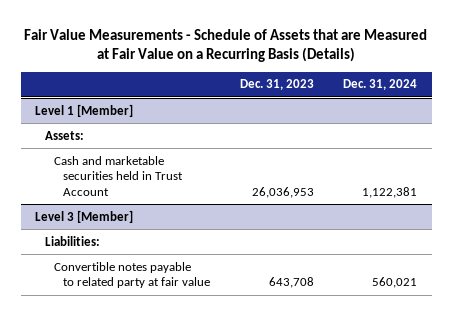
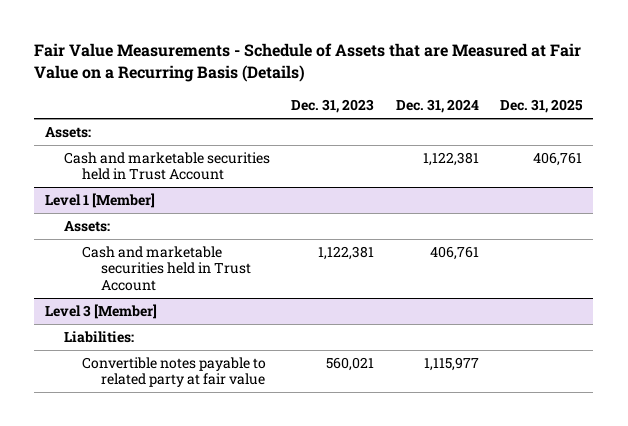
none -> [500,99,584,114] Dec. 31, 2025
none -> [45,127,92,139] Assets:
none -> [63,152,270,181] Cash and marketable securities held in Trust Account
[251,186,314,198] 26,036,953 -> [318,246,375,261] 1,122,381
[362,186,418,198] 1,122,381 -> [429,246,479,261] 406,761
[268,277,314,289] 643,708 -> [326,357,375,372] 560,021
[372,277,418,289] 560,021 -> [423,357,479,372] 1,115,977

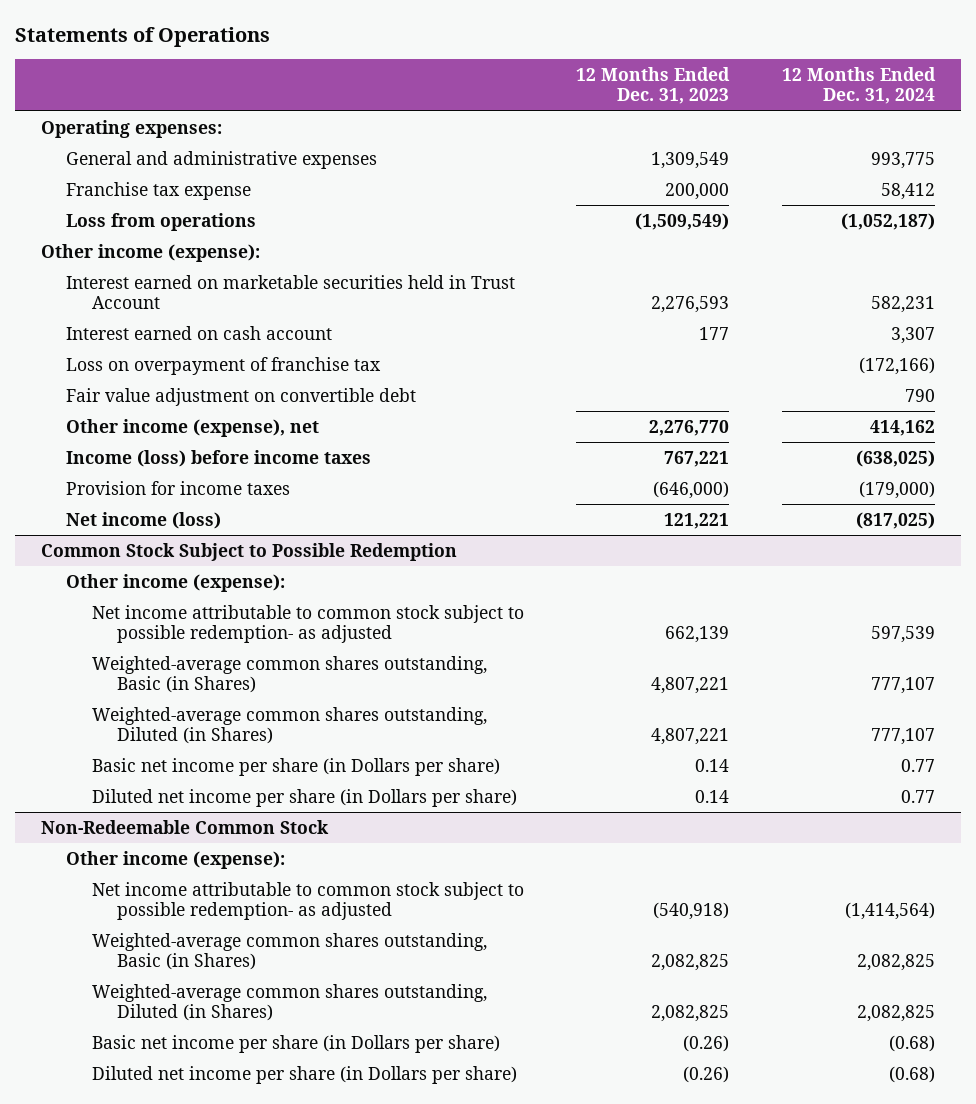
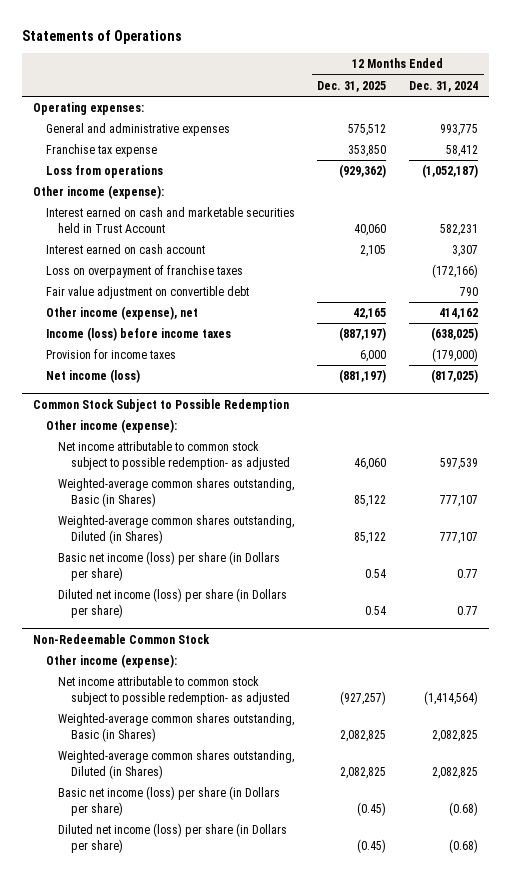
[576,67,731,105] 12 Months Ended Dec. 31, 2023 -> none
none -> [317,80,387,92] Dec. 31, 2025
[66,274,516,310] Interest earned on marketable securities held in Trust Account -> [45,207,295,233] Interest earned on cash and marketable securities held in Trust Account
[66,356,382,375] Loss on overpayment of franchise tax -> [45,265,243,279] Loss on overpayment of franchise taxes
[91,757,500,776] Basic net income per share (in Dollars per share) -> [58,551,281,581] Basic net income (loss) per share (in Dollars per share)
[91,788,517,807] Diluted net income per share (in Dollars per share) -> [58,588,288,618] Diluted net income (loss) per share (in Dollars per share)
[91,1034,500,1053] Basic net income per share (in Dollars per share) -> [58,786,281,816] Basic net income (loss) per share (in Dollars per share)
[91,1065,517,1084] Diluted net income per share (in Dollars per share) -> [58,823,288,853] Diluted net income (loss) per share (in Dollars per share)

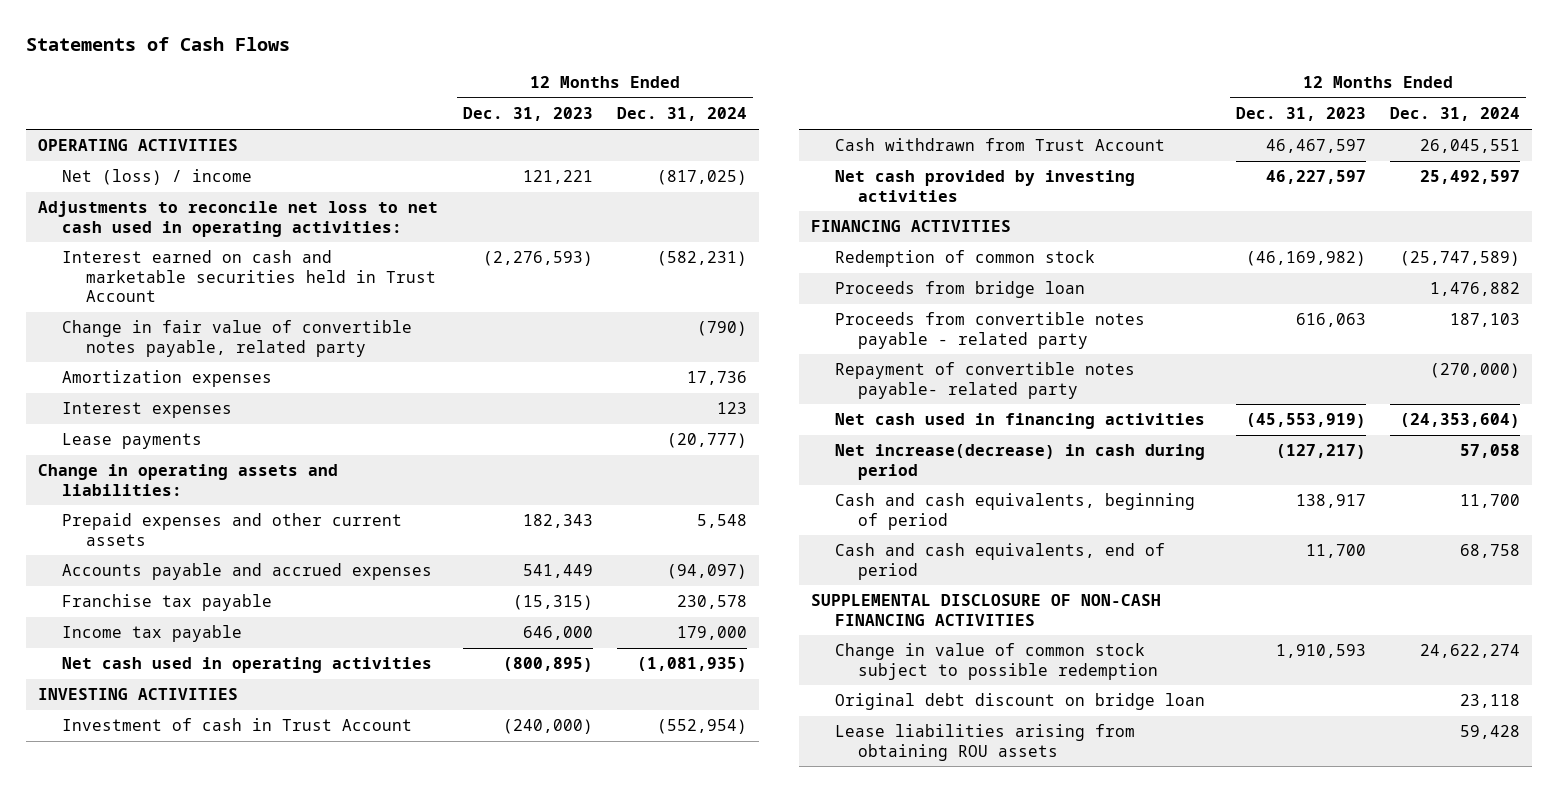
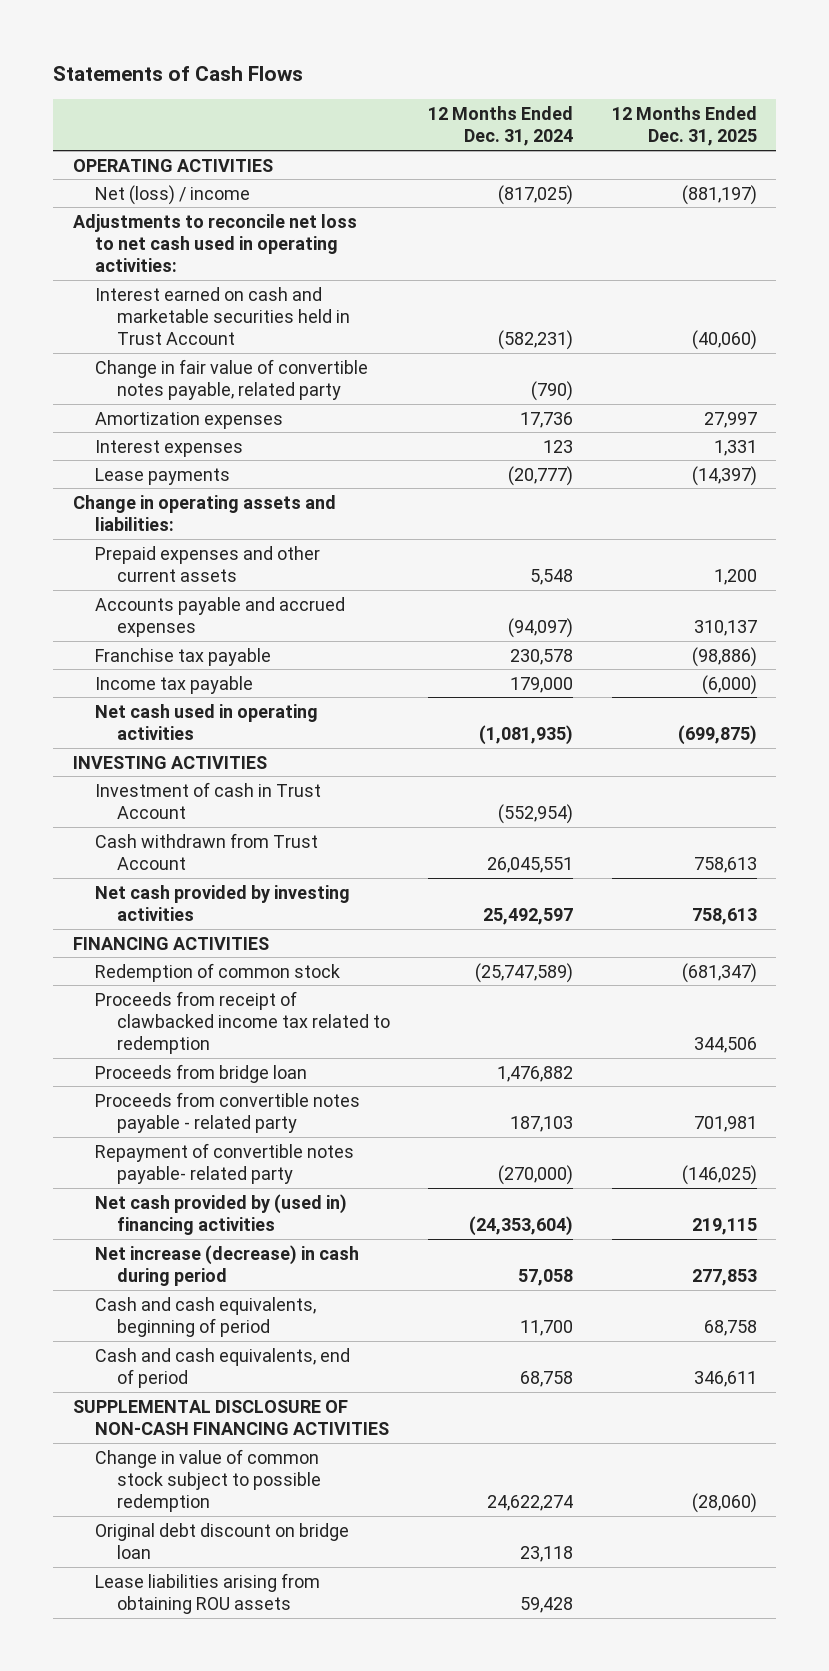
[462,107,593,122] Dec. 31, 2023 -> none
none -> [611,106,757,147] 12 Months Ended Dec. 31, 2025
none -> [94,990,390,1055] Proceeds from receipt of clawbacked income tax related to redemption
[834,413,1205,430] Net cash used in financing activities -> [94,1193,347,1235] Net cash provided by (used in) financing activities
[834,444,1205,480] Net increase(decrease) in cash during period -> [94,1244,359,1286] Net increase (decrease) in cash during period

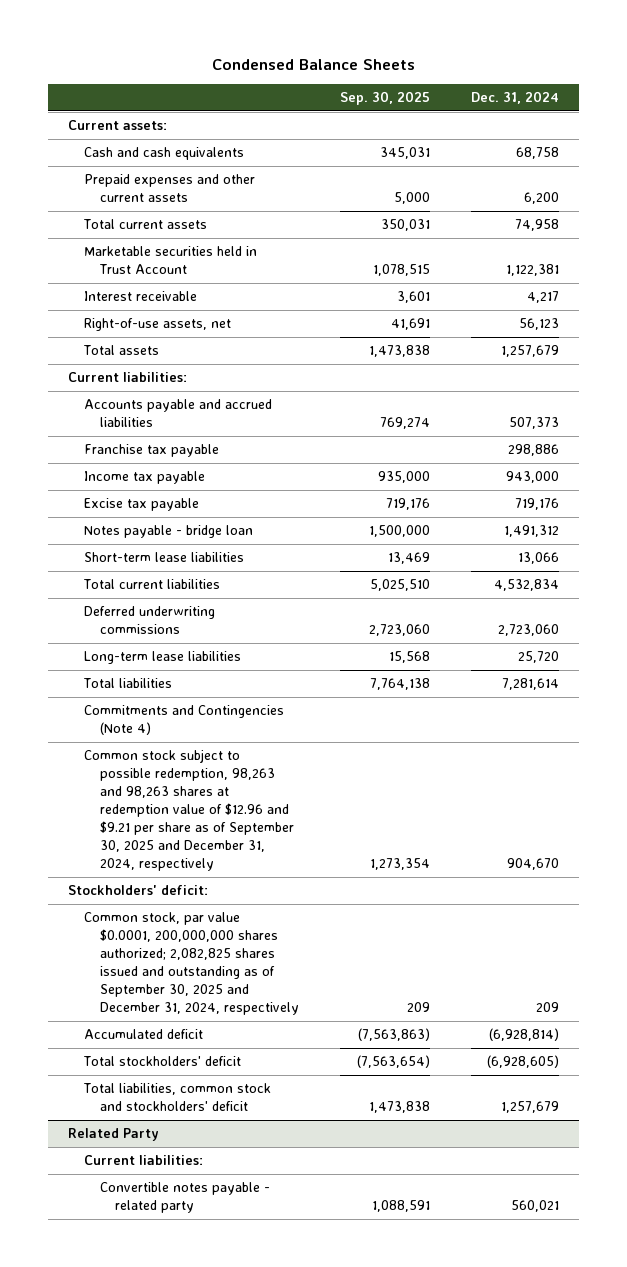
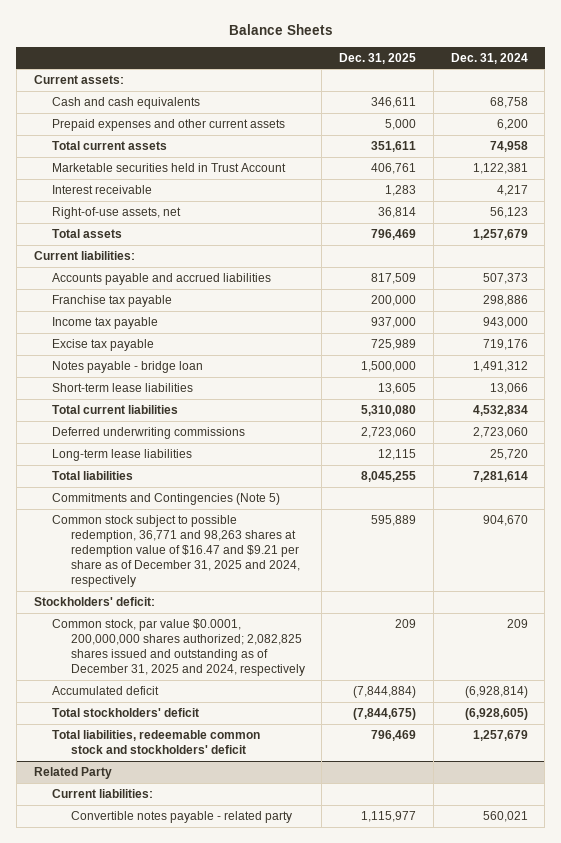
[211,58,415,70] Condensed Balance Sheets -> [228,23,333,35] Balance Sheets
[339,91,430,106] Sep. 30, 2025 -> none
none -> [339,52,417,64] Dec. 31, 2025
[83,705,284,736] Commitments and Contingencies (Note 4) -> [52,492,281,505] Commitments and Contingencies (Note 5)
[83,749,294,872] Common stock subject to possible redemption, 98,263 and 98,263 shares at redemption value of $12.96 and $9.21 per share as of September 30, 2025 and December 31, 2024, respectively -> [52,514,300,587] Common stock subject to possible redemption, 36,771 and 98,263 shares at redemption value of $16.47 and $9.21 per share as of December 31, 2025 and 2024, respectively
[83,912,299,1016] Common stock, par value $0.0001, 200,000,000 shares authorized; 2,082,825 shares issued and outstanding as of September 30, 2025 and December 31, 2024, respectively -> [52,618,305,676] Common stock, par value $0.0001, 200,000,000 shares authorized; 2,082,825 shares issued and outstanding as of December 31, 2025 and 2024, respectively
[82,1083,271,1112] Total liabilities, common stock and stockholders' deficit -> [52,729,261,754] Total liabilities, redeemable common stock and stockholders' deficit

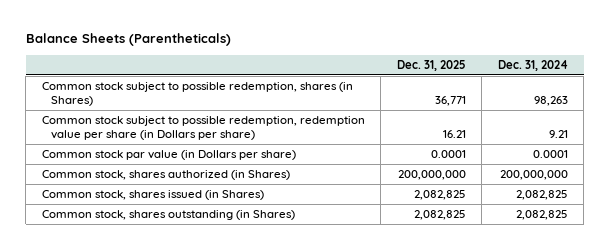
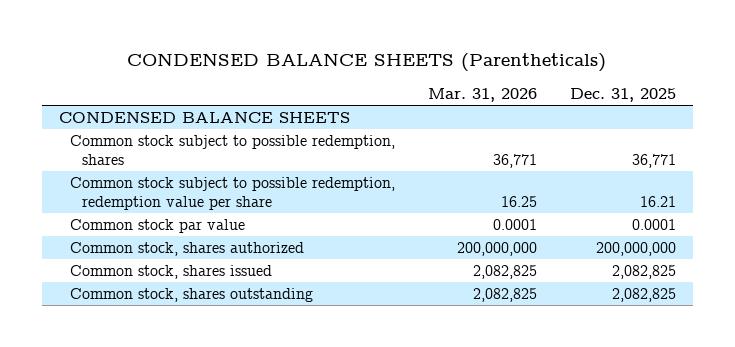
[25,33,231,47] Balance Sheets (Parentheticals) -> [127,53,607,73] CONDENSED BALANCE SHEETS (Parentheticals)
[497,59,568,71] Dec. 31, 2024 -> none
none -> [428,87,538,102] Mar. 31, 2026
none -> [58,111,350,123] CONDENSED BALANCE SHEETS
[41,82,353,106] Common stock subject to possible redemption, shares (in Shares) -> [70,134,396,166] Common stock subject to possible redemption, shares
[41,116,365,140] Common stock subject to possible redemption, redemption value per share (in Dollars per share) -> [70,176,396,211] Common stock subject to possible redemption, redemption value per share
[41,150,296,161] Common stock par value (in Dollars per share) -> [70,218,246,233] Common stock par value
[41,170,290,181] Common stock, shares authorized (in Shares) -> [70,241,305,256] Common stock, shares authorized
[41,190,264,201] Common stock, shares issued (in Shares) -> [70,264,273,279] Common stock, shares issued
[41,210,295,221] Common stock, shares outstanding (in Shares) -> [70,287,314,302] Common stock, shares outstanding

